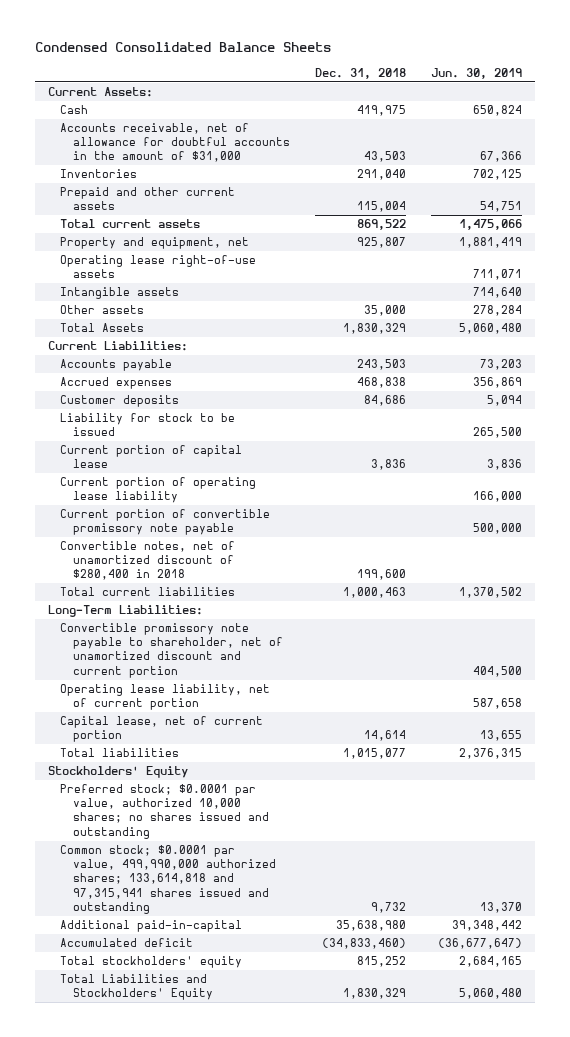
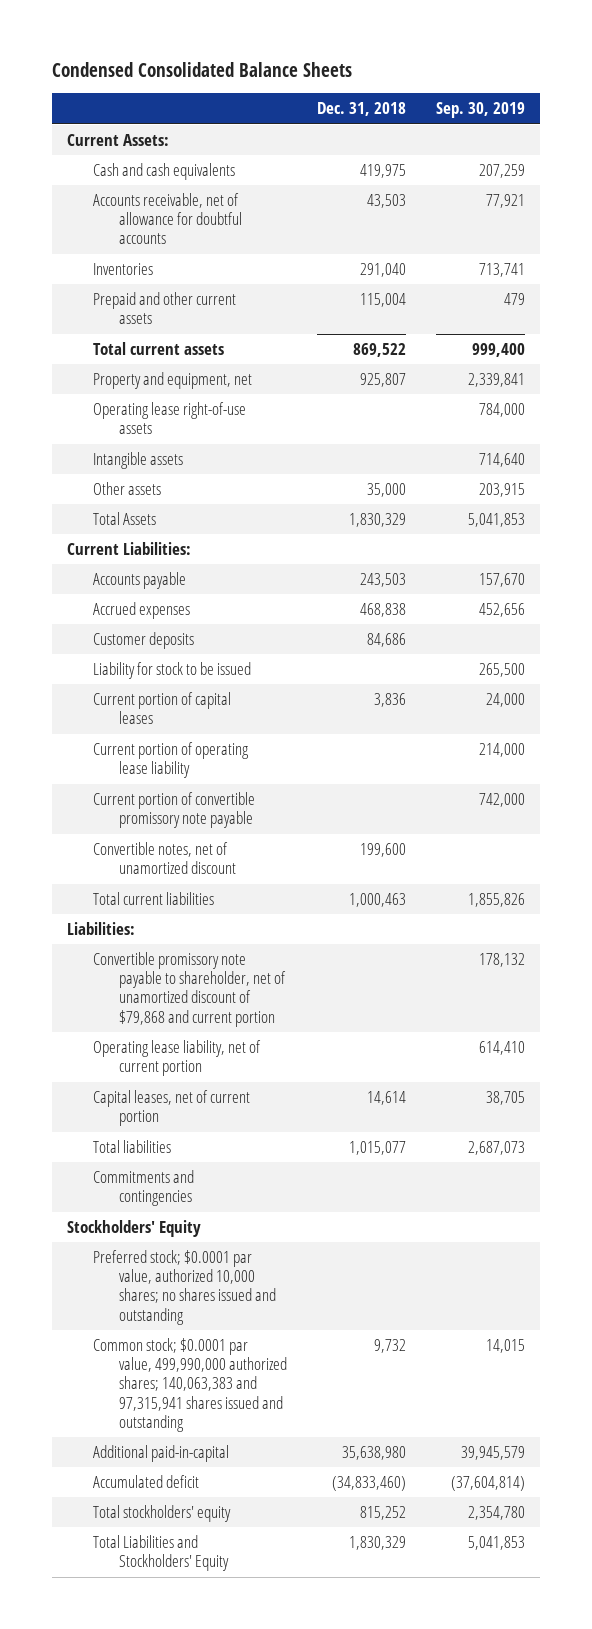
[431,67,523,79] Jun. 30, 2019 -> none
none -> [436,102,526,119] Sep. 30, 2019
[60,105,89,115] Cash -> [92,162,235,180] Cash and cash equivalents
[60,123,290,163] Accounts receivable, net of allowance for doubtful accounts in the amount of $31,000 -> [92,192,242,245] Accounts receivable, net of allowance for doubtful accounts
[60,445,243,469] Current portion of capital lease -> [92,691,231,725] Current portion of capital leases
[60,541,236,581] Convertible notes, net of unamortized discount of $280,400 in 2018 -> [92,841,236,875] Convertible notes, net of unamortized discount
[48,605,204,618] Long-Term Liabilities: -> none
none -> [66,921,135,935] Liabilities:
[60,623,283,678] Convertible promissory note payable to shareholder, net of unamortized discount and current portion -> [92,951,286,1027] Convertible promissory note payable to shareholder, net of unamortized discount of $79,868 and current portion
[60,716,264,743] Capital lease, net of current portion -> [92,1089,250,1127] Capital leases, net of current portion
none -> [92,1169,194,1207] Commitments and contingencies
[60,845,276,914] Common stock; $0.0001 par value, 499,990,000 authorized shares; 133,614,818 and 97,315,941 shares issued and outstanding -> [92,1337,287,1432] Common stock; $0.0001 par value, 499,990,000 authorized shares; 140,063,383 and 97,315,941 shares issued and outstanding

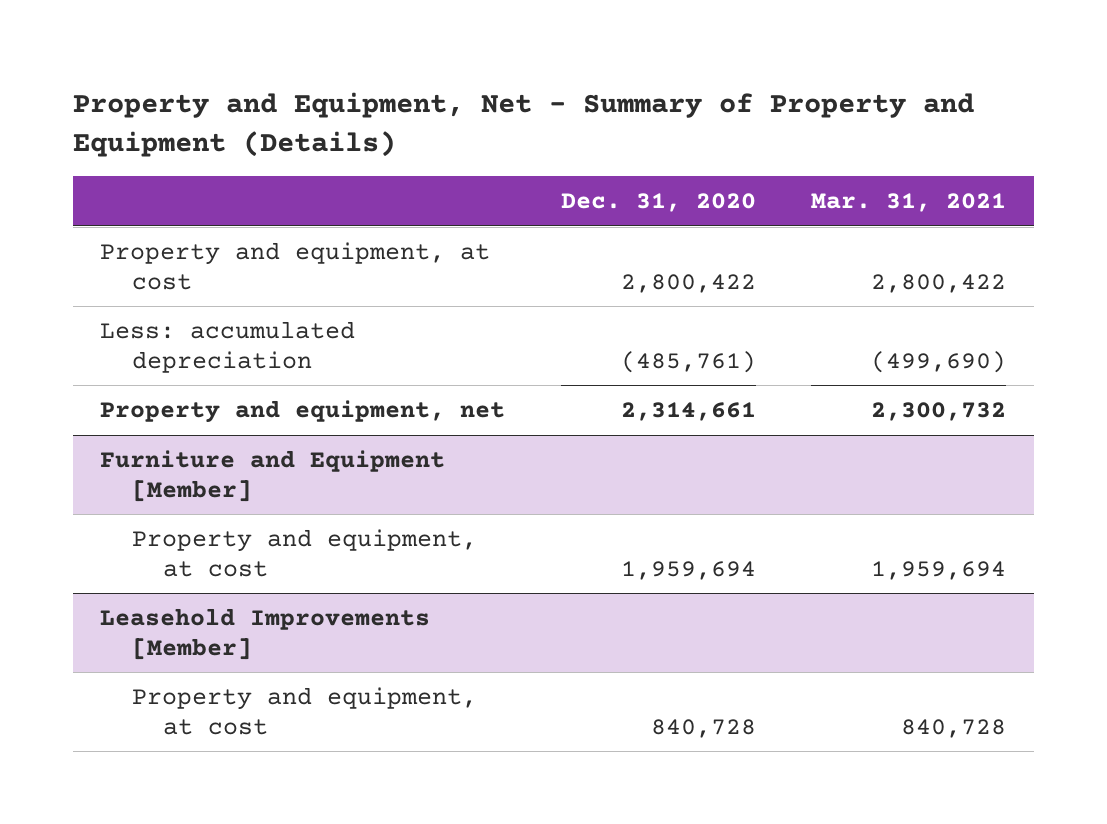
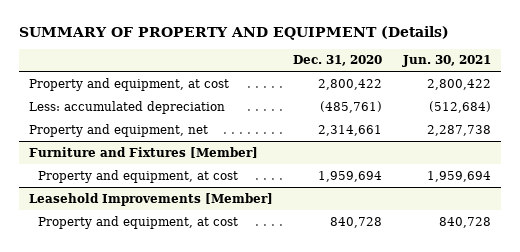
[72,91,974,157] Property and Equipment, Net - Summary of Property and Equipment (Details) -> [18,26,449,41] SUMMARY OF PROPERTY AND EQUIPMENT (Details)
[811,193,1007,213] Mar. 31, 2021 -> none
none -> [401,55,491,68] Jun. 30, 2021
[100,450,446,502] Furniture and Equipment [Member] -> [28,146,258,158] Furniture and Fixtures [Member]

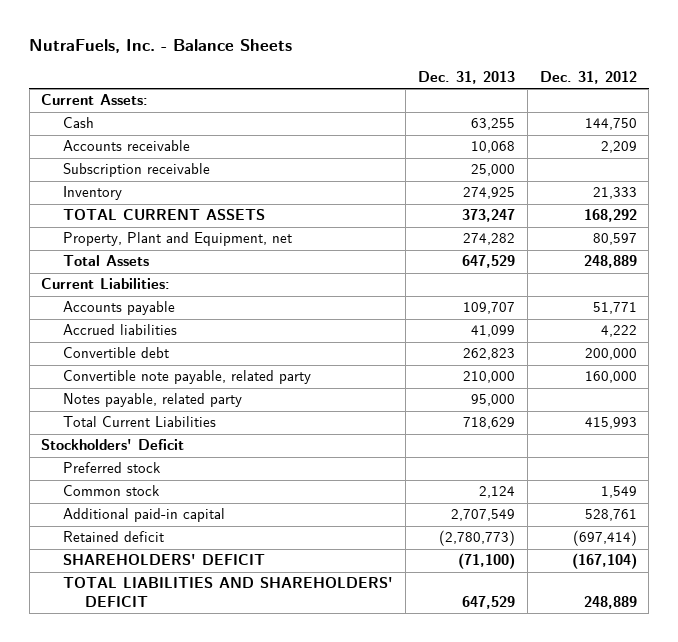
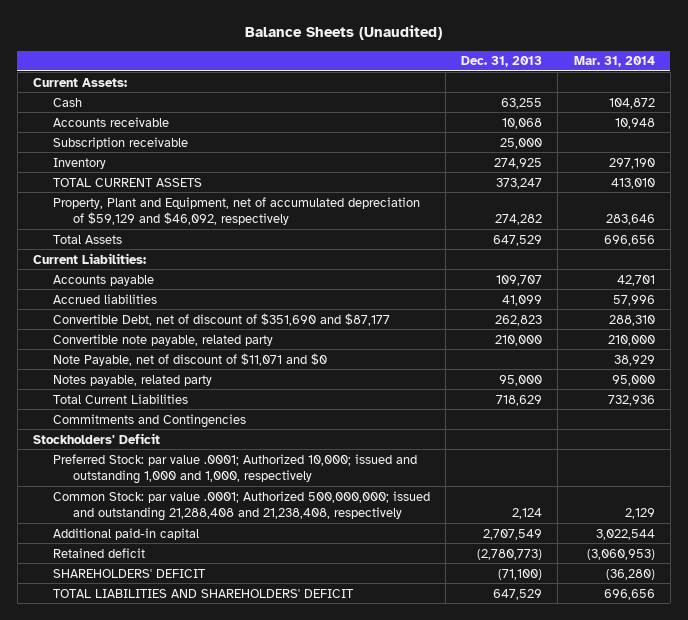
[29,39,293,54] NutraFuels, Inc. - Balance Sheets -> [244,25,442,41] Balance Sheets (Unaudited)
[539,71,637,85] Dec. 31, 2012 -> none
none -> [573,56,655,68] Mar. 31, 2014
[63,232,293,247] Property, Plant and Equipment, net -> [52,196,420,226] Property, Plant and Equipment, net of accumulated depreciation of $59,129 and $46,092, respectively
[63,347,170,359] Convertible debt -> [52,312,390,326] Convertible Debt, net of discount of $351,690 and $87,177
none -> [52,352,327,366] Note Payable, net of discount of $11,071 and $0
none -> [52,413,246,428] Commitments and Contingencies
[63,462,162,474] Preferred stock -> [52,453,417,485] Preferred Stock: par value .0001; Authorized 10,000; issued and outstanding 1,000 and 1,000, respectively
[63,485,161,497] Common stock -> [52,490,430,522] Common Stock: par value .0001; Authorized 500,000,000; issued and outstanding 21,288,408 and 21,238,408, respectively

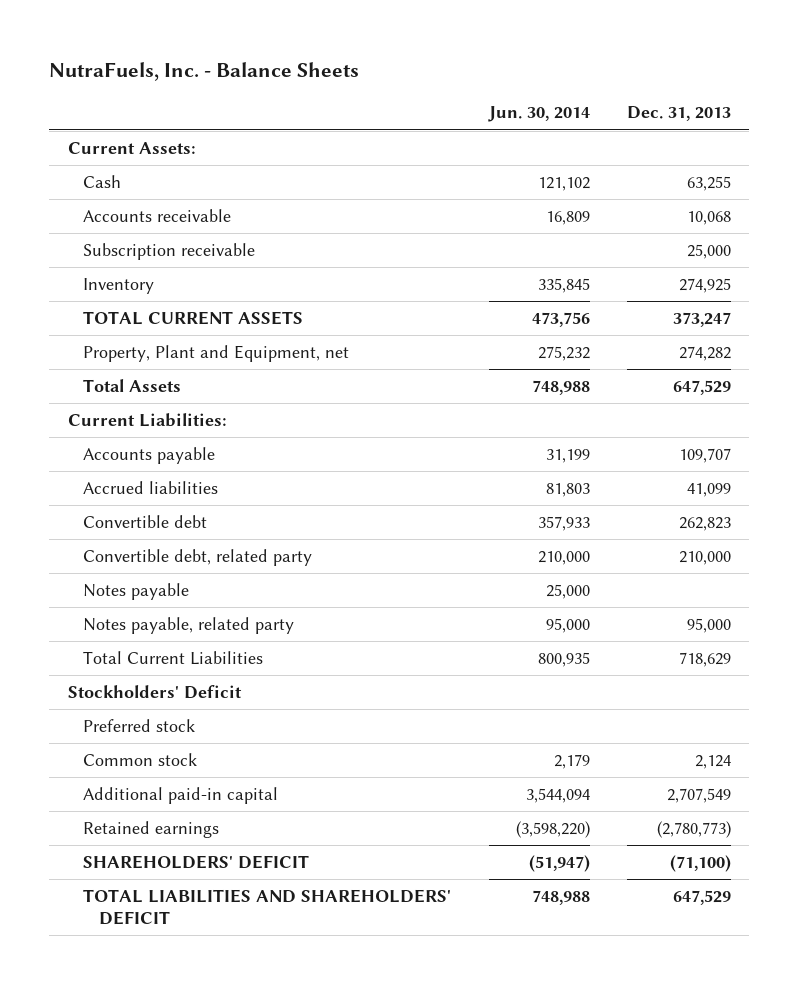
[244,25,442,41] Balance Sheets (Unaudited) -> [49,62,360,82] NutraFuels, Inc. - Balance Sheets
[573,56,655,68] Mar. 31, 2014 -> none
none -> [487,106,590,123] Jun. 30, 2014
[52,196,420,226] Property, Plant and Equipment, net of accumulated depreciation of $59,129 and $46,092, respectively -> [83,344,350,362] Property, Plant and Equipment, net
[52,352,327,366] Note Payable, net of discount of $11,071 and $0 -> none
[52,312,390,326] Convertible Debt, net of discount of $351,690 and $87,177 -> [83,514,208,528] Convertible debt
[52,333,273,346] Convertible note payable, related party -> [83,548,313,566] Convertible debt, related party
none -> [83,582,190,600] Notes payable
[52,413,246,428] Commitments and Contingencies -> none
[52,453,417,485] Preferred Stock: par value .0001; Authorized 10,000; issued and outstanding 1,000 and 1,000, respectively -> [83,718,196,732] Preferred stock
[52,490,430,522] Common Stock: par value .0001; Authorized 500,000,000; issued and outstanding 21,288,408 and 21,238,408, respectively -> [83,752,198,766] Common stock
[52,547,145,558] Retained deficit -> [83,820,220,838] Retained earnings

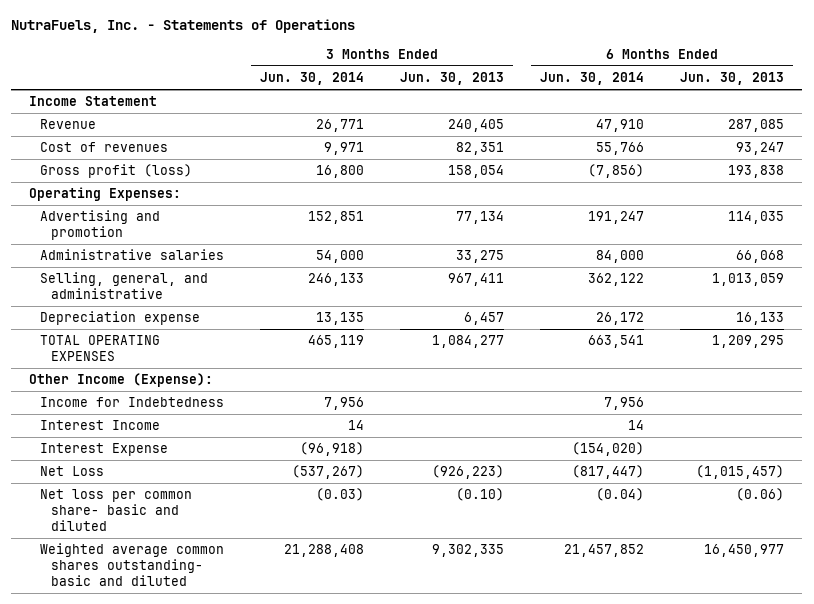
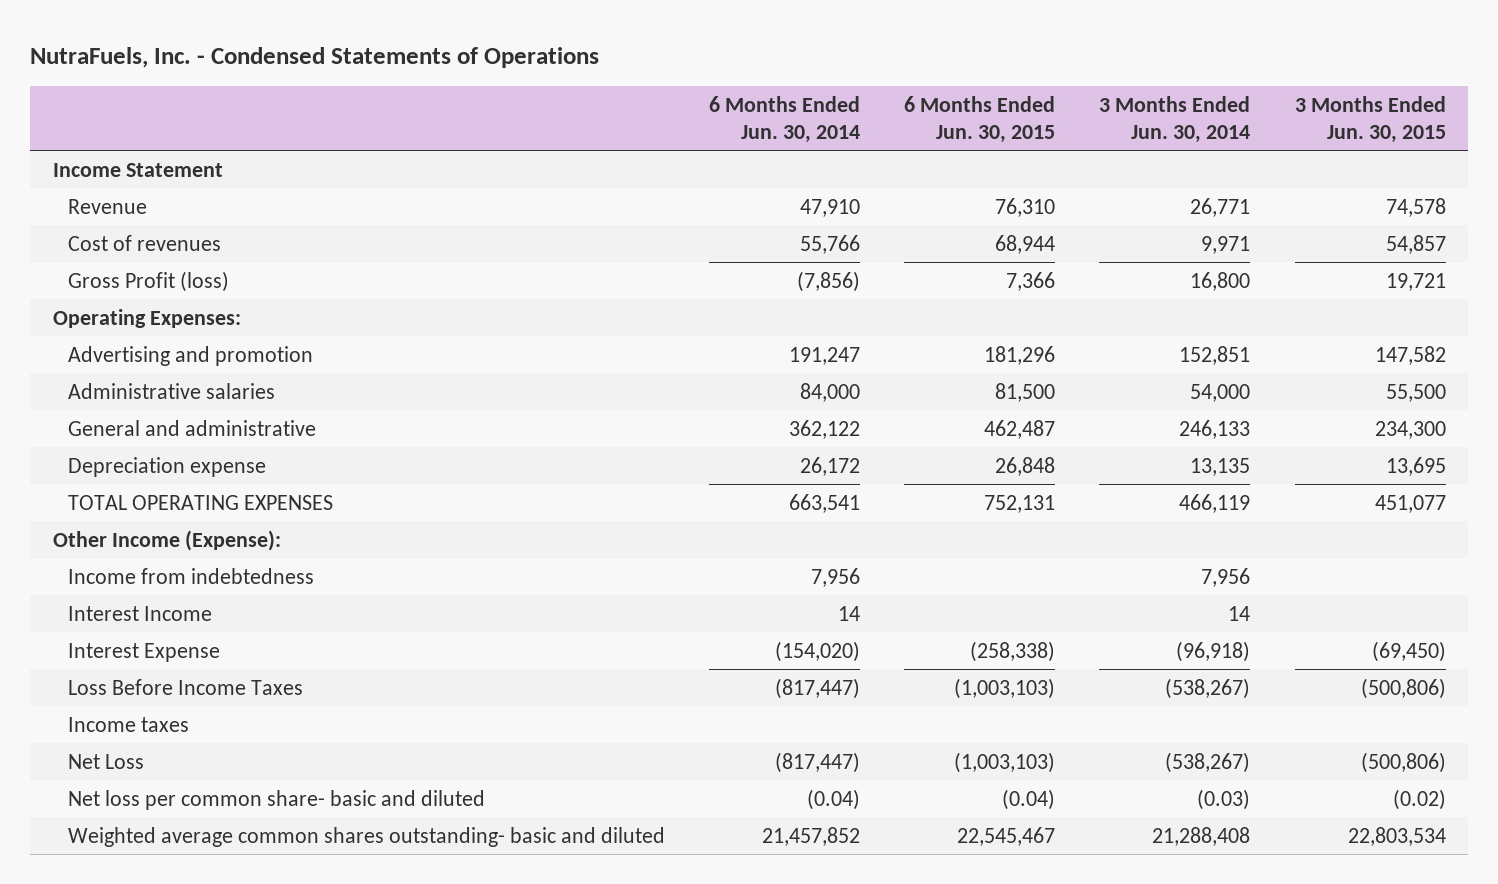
[11,19,356,34] NutraFuels, Inc. - Statements of Operations -> [30,47,600,69] NutraFuels, Inc. - Condensed Statements of Operations
[400,71,505,85] Jun. 30, 2013 -> none
[680,71,785,85] Jun. 30, 2013 -> none
none -> [904,95,1056,143] 6 Months Ended Jun. 30, 2015
none -> [1294,95,1446,143] 3 Months Ended Jun. 30, 2015
[40,164,193,179] Gross profit (loss) -> [68,270,230,292] Gross Profit (loss)
[40,272,209,300] Selling, general, and administrative -> [68,419,317,436] General and administrative
[308,335,365,349] 465,119 -> [1179,493,1251,513] 466,119
[40,397,225,408] Income for Indebtedness -> [68,567,315,584] Income from indebtedness
none -> [68,678,304,695] Loss Before Income Taxes
none -> [68,716,190,732] Income taxes
[292,465,365,480] (537,267) -> [1165,751,1251,773] (538,267)

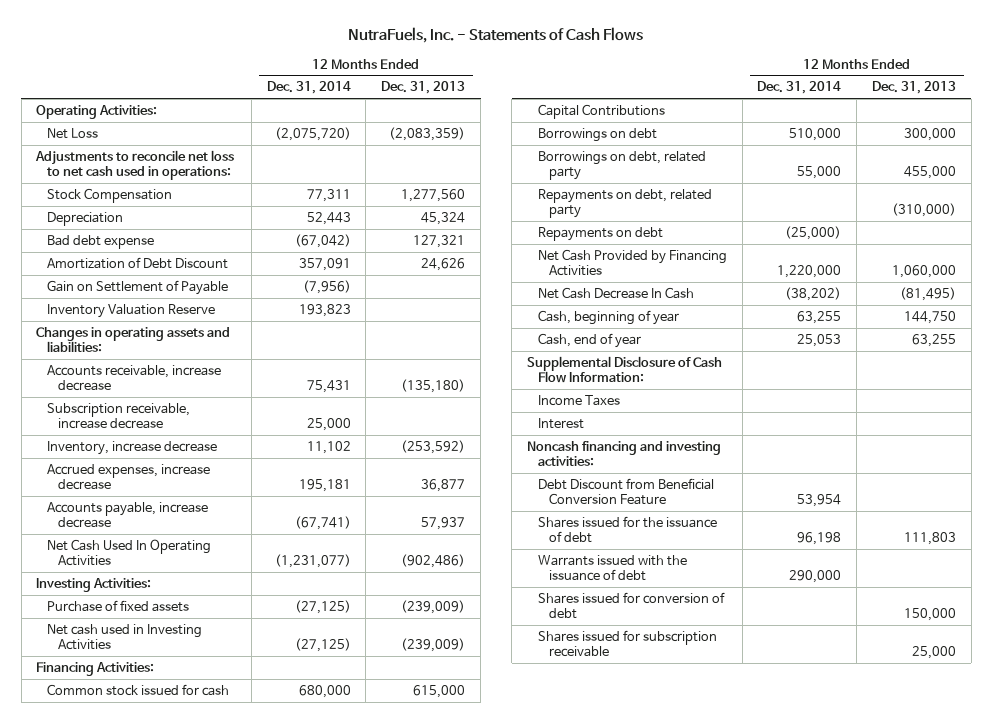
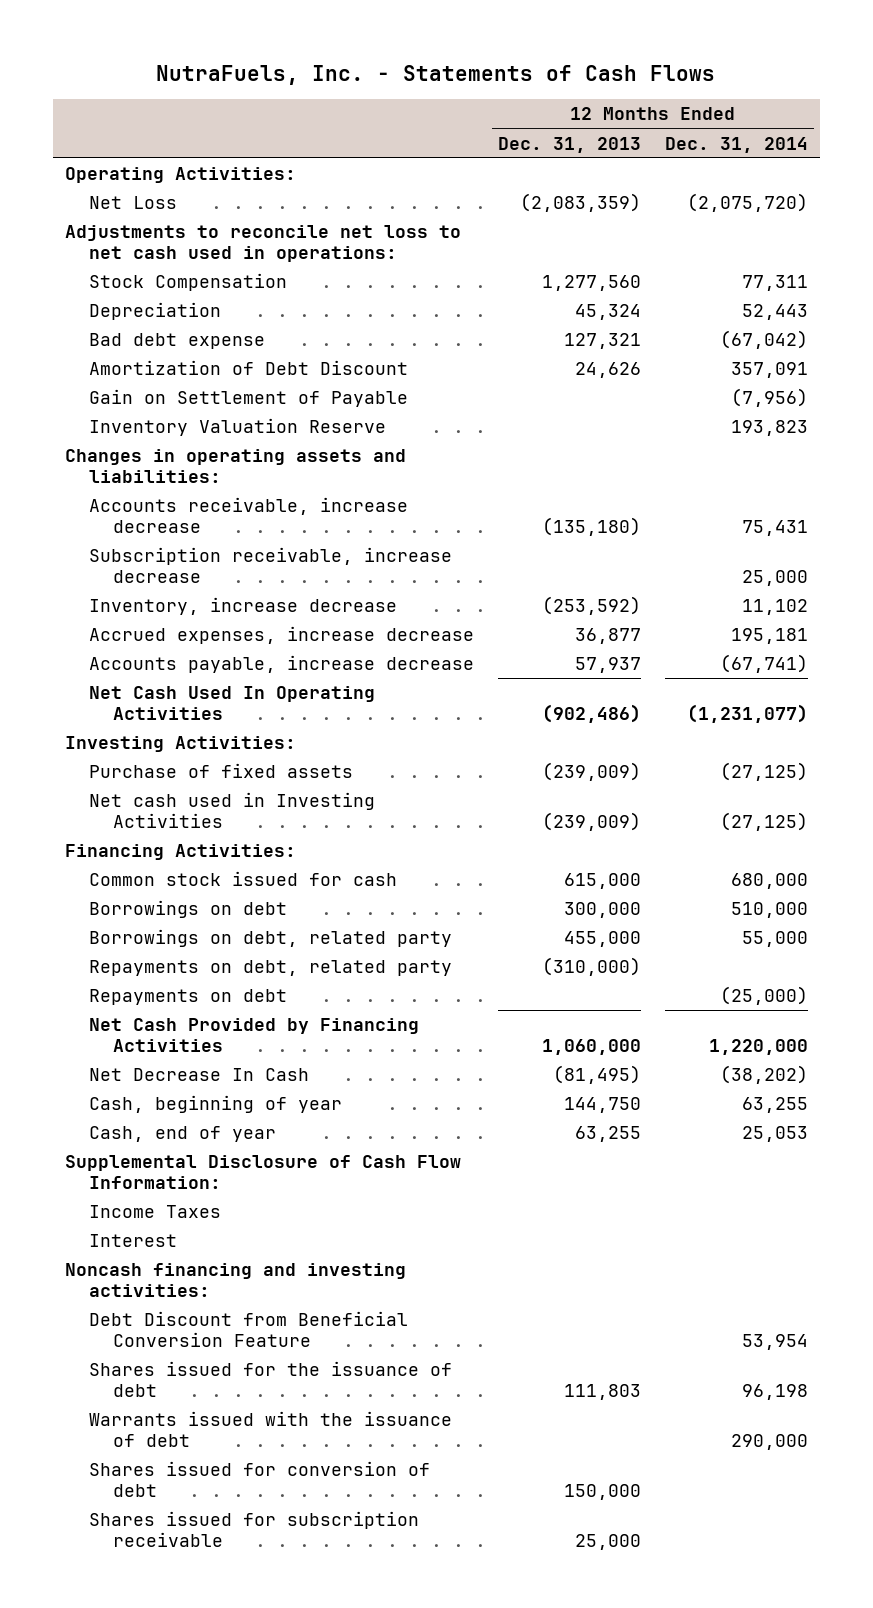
[537,103,665,119] Capital Contributions -> none
[537,286,694,299] Net Cash Decrease In Cash -> [89,1068,310,1082] Net Decrease In Cash

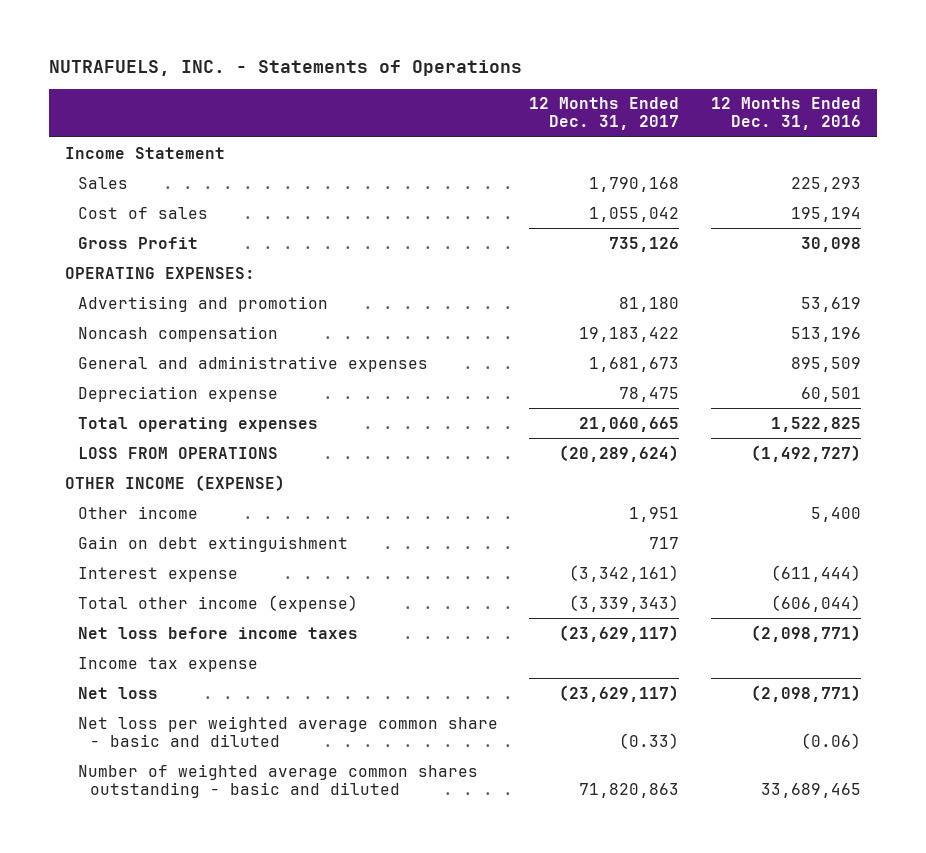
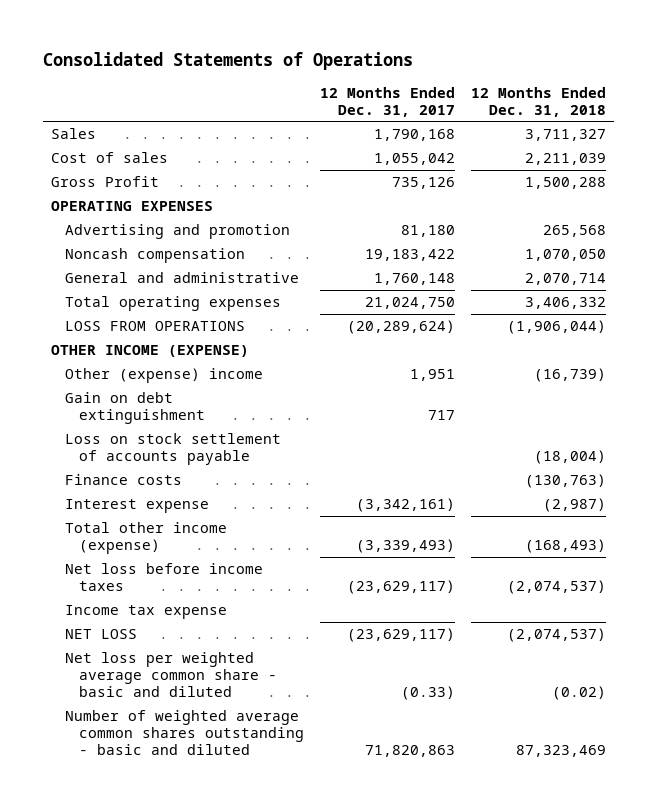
[49,60,523,77] NUTRAFUELS, INC. - Statements of Operations -> [43,52,414,71] Consolidated Statements of Operations
[710,97,861,131] 12 Months Ended Dec. 31, 2016 -> none
none -> [470,86,606,117] 12 Months Ended Dec. 31, 2018
[65,146,226,159] Income Statement -> none
[65,266,256,279] OPERATING EXPENSES: -> [51,201,214,212] OPERATING EXPENSES
[77,385,278,402] Depreciation expense -> none
[77,355,428,372] General and administrative expenses -> [65,272,300,284] General and administrative
[589,356,680,372] 1,681,673 -> [373,273,455,286] 1,760,148
[579,416,680,432] 21,060,665 -> [364,297,455,310] 21,024,750
[77,505,198,519] Other income -> [65,368,264,384] Other (expense) income
none -> [65,433,282,466] Loss on stock settlement of accounts payable
none -> [65,474,183,486] Finance costs
[569,594,680,612] (3,339,343) -> [355,539,455,554] (3,339,493)
[77,686,158,699] Net loss -> [65,629,138,640] NET LOSS

